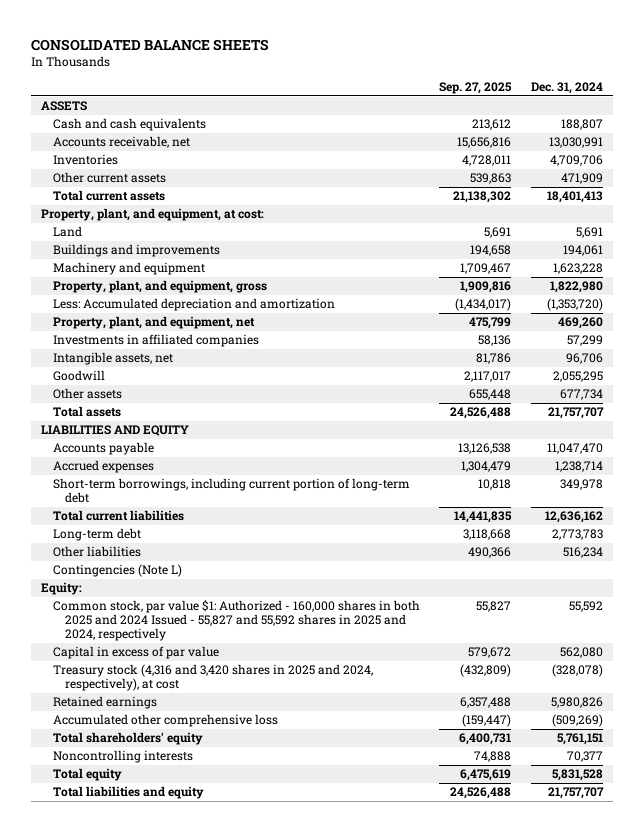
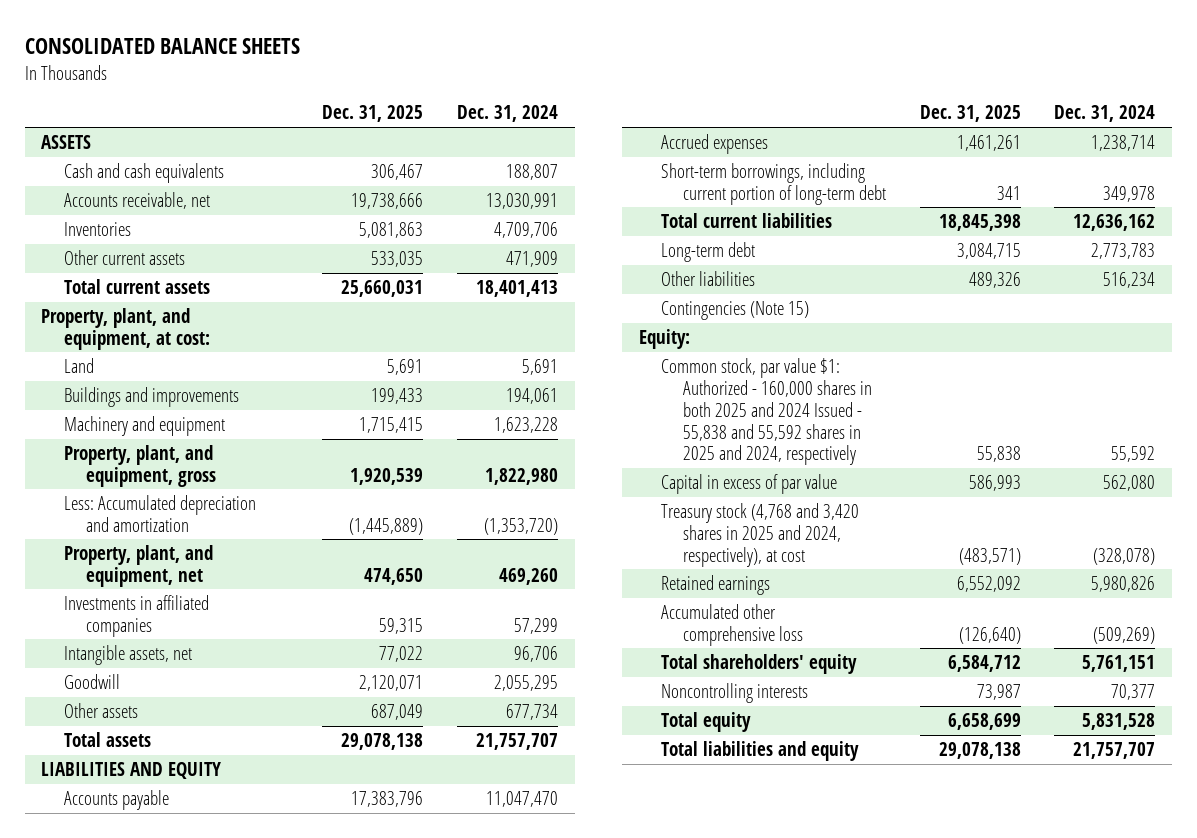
[439,82,513,95] Sep. 27, 2025 -> none
none -> [322,105,424,123] Dec. 31, 2025
[52,564,182,578] Contingencies (Note L) -> [661,301,810,321] Contingencies (Note 15)
[52,600,420,642] Common stock, par value $1: Authorized - 160,000 shares in both 2025 and 2024 Issued - 55,827 and 55,592 shares in 2025 and 2024, respectively -> [661,358,873,466] Common stock, par value $1: Authorized - 160,000 shares in both 2025 and 2024 Issued - 55,838 and 55,592 shares in 2025 and 2024, respectively
[52,664,373,692] Treasury stock (4,316 and 3,420 shares in 2025 and 2024, respectively), at cost -> [661,503,860,567] Treasury stock (4,768 and 3,420 shares in 2025 and 2024, respectively), at cost

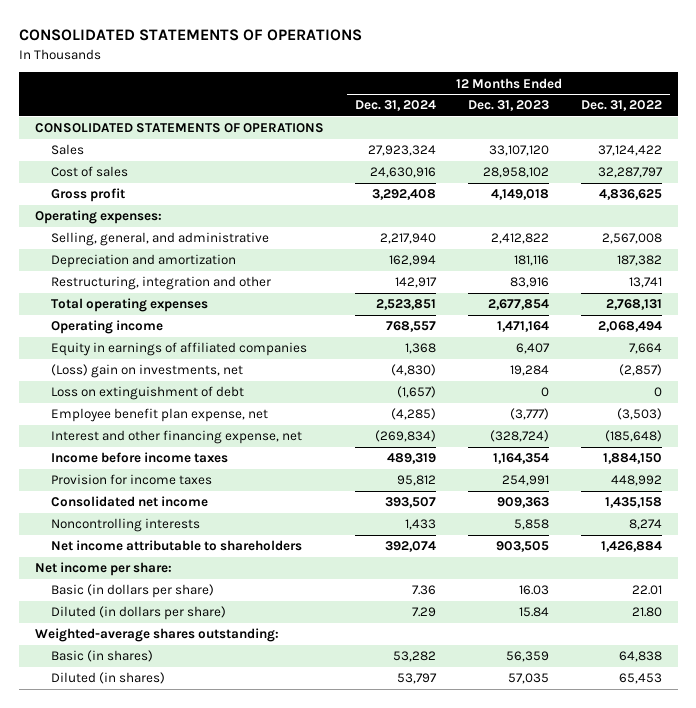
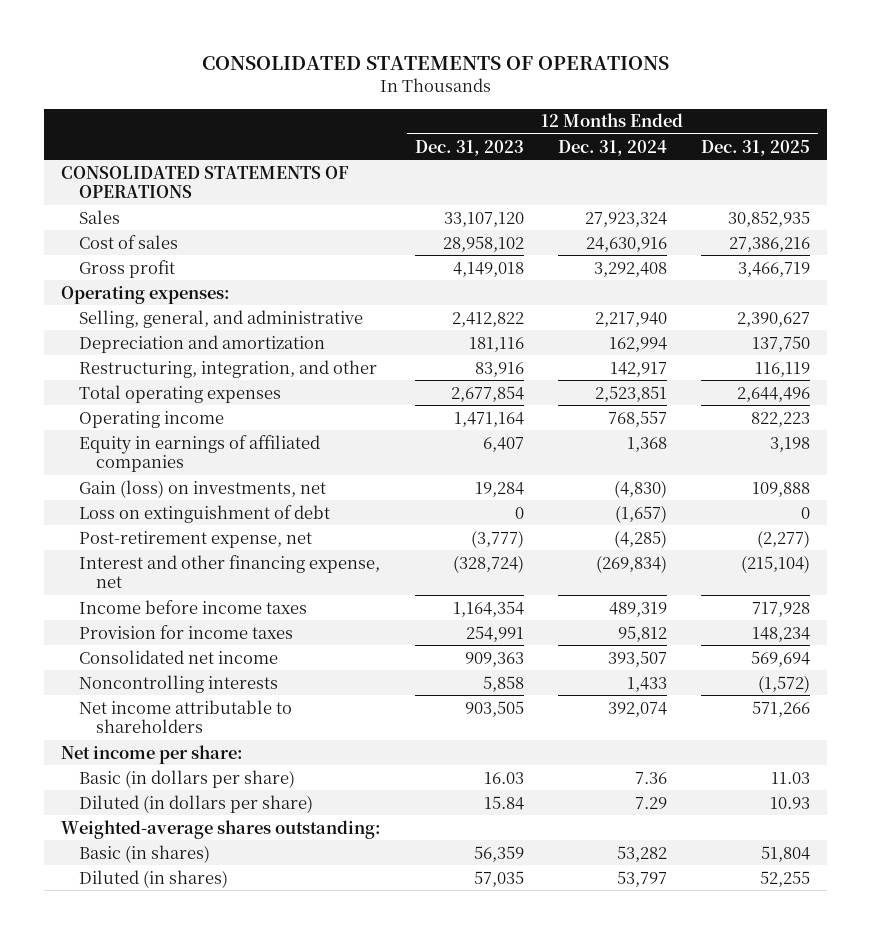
[580,100,662,112] Dec. 31, 2022 -> none
none -> [700,139,810,156] Dec. 31, 2025
[51,276,272,291] Restructuring, integration and other -> [78,359,377,378] Restructuring, integration, and other
[51,364,244,379] (Loss) gain on investments, net -> [78,479,326,498] Gain (loss) on investments, net
[51,408,269,423] Employee benefit plan expense, net -> [78,530,312,548] Post-retirement expense, net

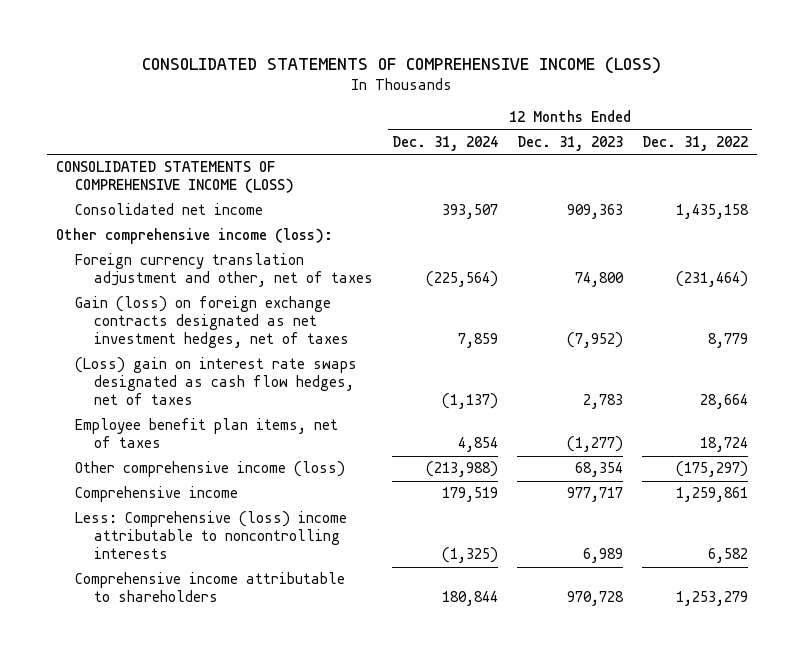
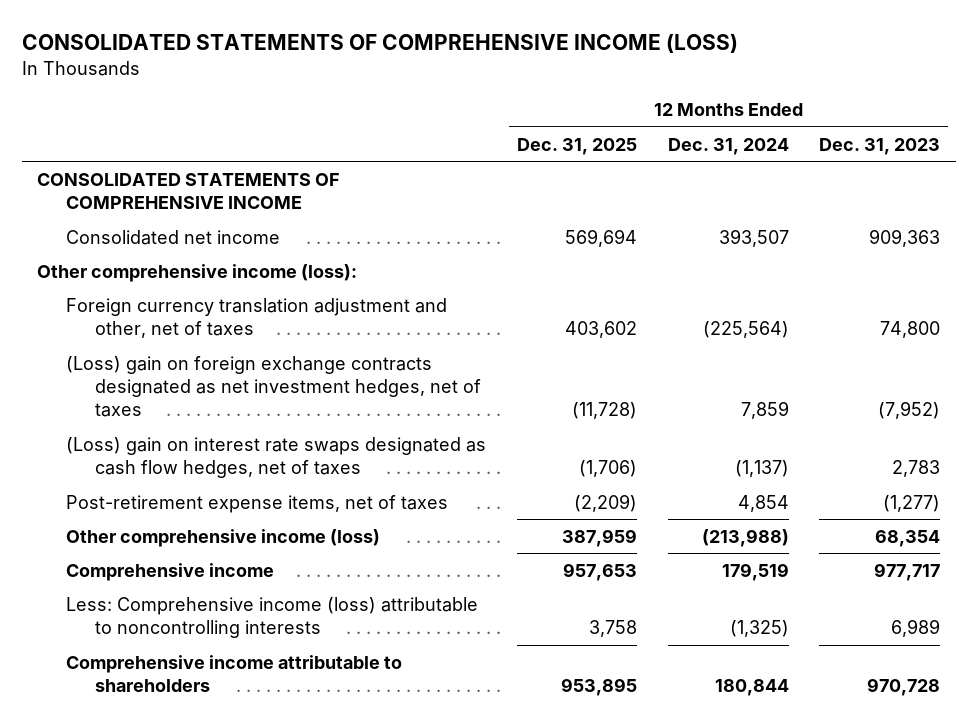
[641,135,748,151] Dec. 31, 2022 -> none
none -> [516,137,637,155] Dec. 31, 2025
[56,161,295,194] CONSOLIDATED STATEMENTS OF COMPREHENSIVE INCOME (LOSS) -> [37,172,341,210] CONSOLIDATED STATEMENTS OF COMPREHENSIVE INCOME
[75,296,350,349] Gain (loss) on foreign exchange contracts designated as net investment hedges, net of taxes -> [66,355,481,418] (Loss) gain on foreign exchange contracts designated as net investment hedges, net of taxes
[75,418,339,449] Employee benefit plan items, net of taxes -> [66,494,449,513] Post-retirement expense items, net of taxes
[75,511,348,560] Less: Comprehensive (loss) income attributable to noncontrolling interests -> [66,596,479,639] Less: Comprehensive income (loss) attributable to noncontrolling interests

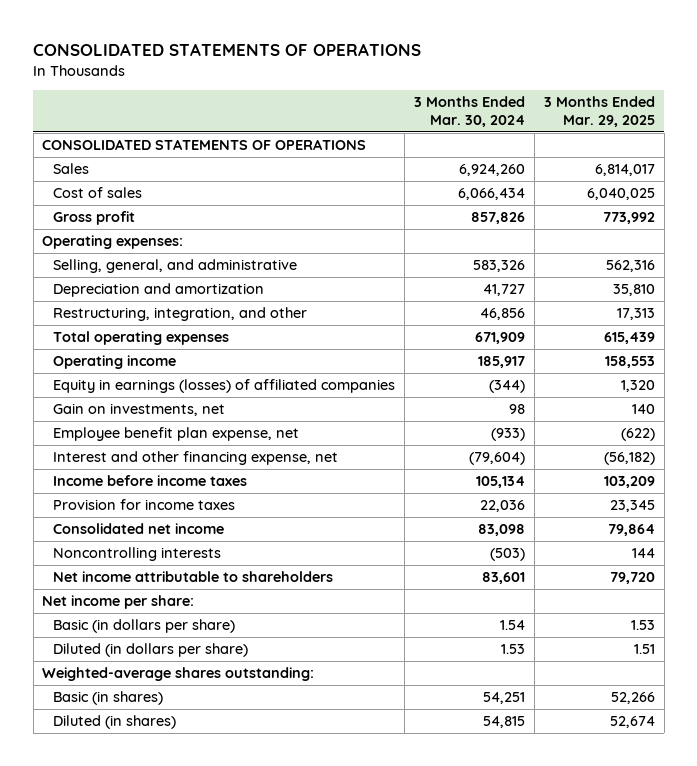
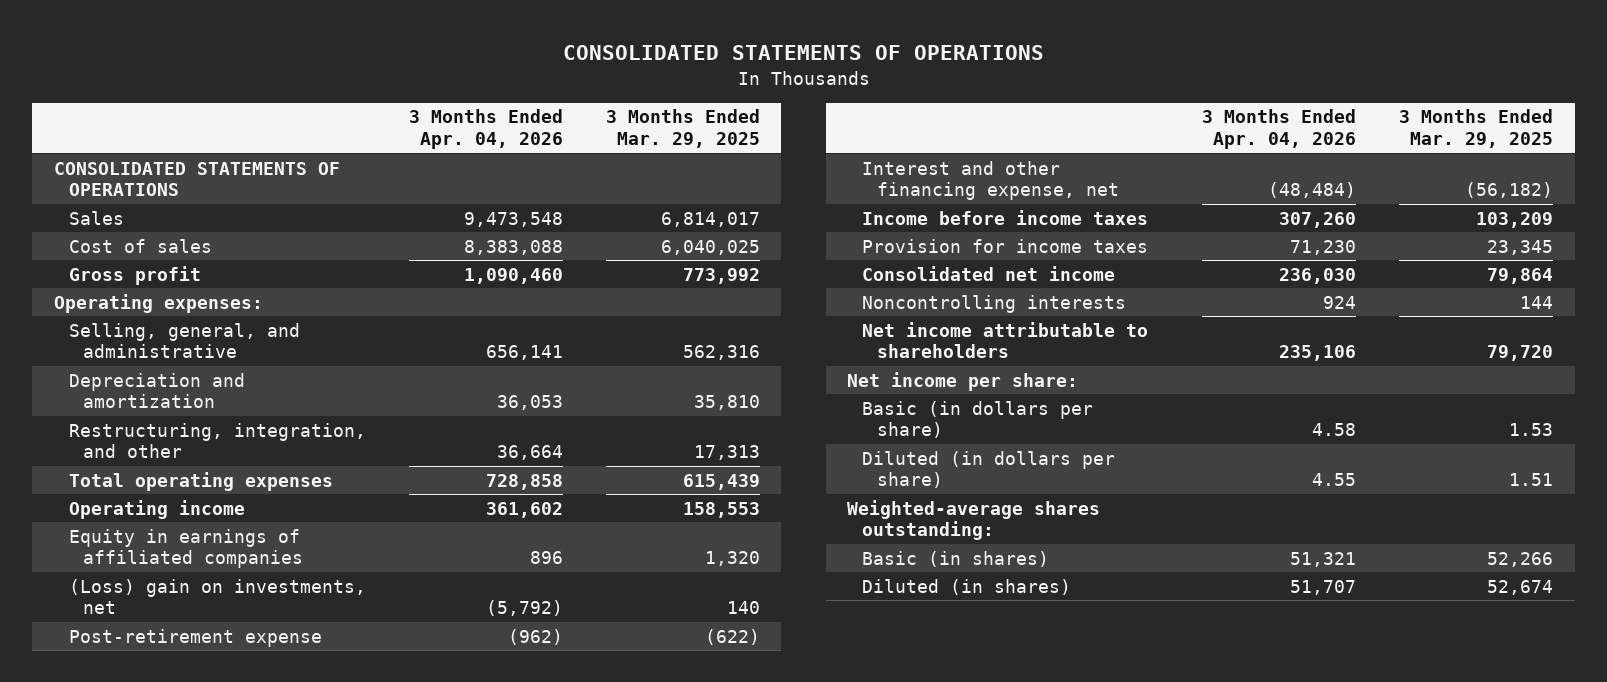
[414,96,526,127] 3 Months Ended Mar. 30, 2024 -> none
none -> [408,109,563,149] 3 Months Ended Apr. 04, 2026
[53,379,396,394] Equity in earnings (losses) of affiliated companies -> [68,528,304,569] Equity in earnings of affiliated companies
[53,403,226,417] Gain on investments, net -> [68,578,366,615] (Loss) gain on investments, net
[53,427,300,442] Employee benefit plan expense, net -> [68,628,322,647] Post-retirement expense

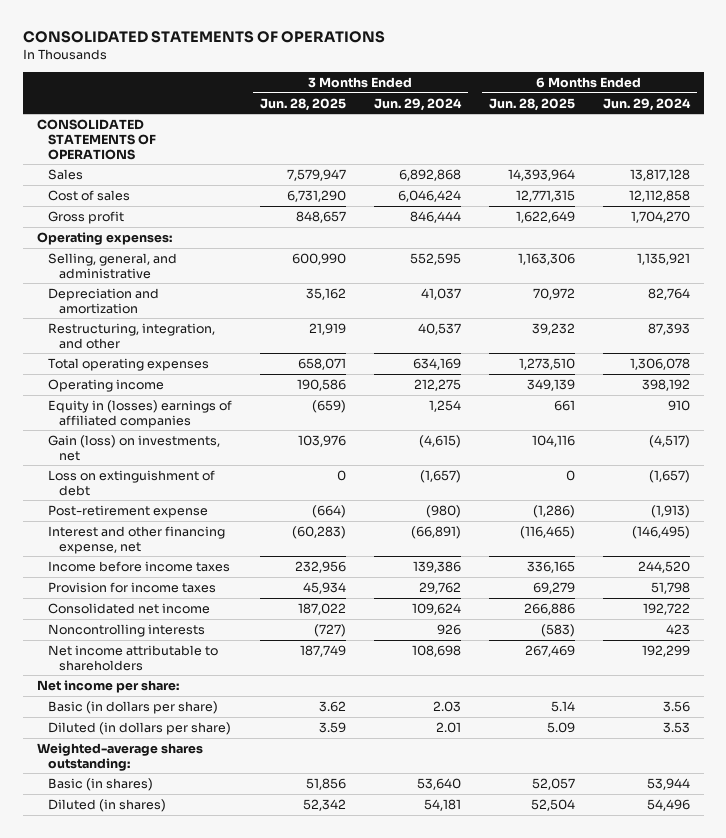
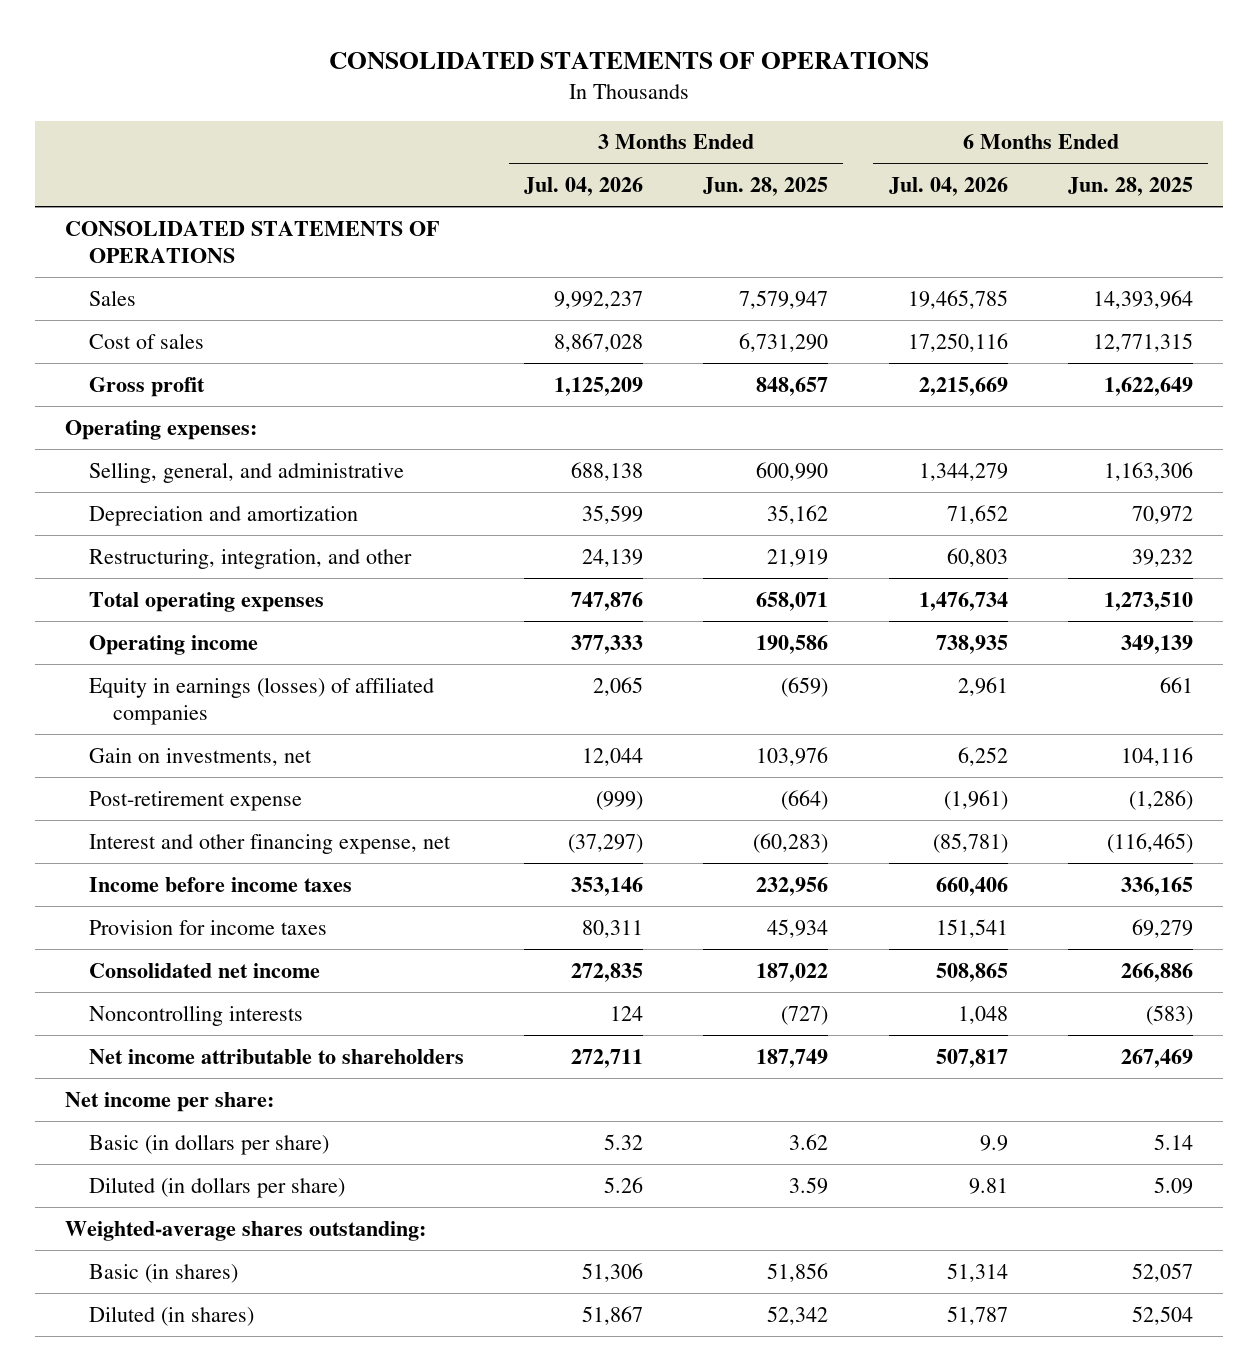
[373,97,462,111] Jun. 29, 2024 -> none
[602,97,691,111] Jun. 29, 2024 -> none
none -> [524,177,644,197] Jul. 04, 2026
none -> [888,177,1008,197] Jul. 04, 2026
[47,469,215,496] Loss on extinguishment of debt -> none
[47,399,232,428] Equity in (losses) earnings of affiliated companies -> [88,676,434,725] Equity in earnings (losses) of affiliated companies
[47,434,220,461] Gain (loss) on investments, net -> [88,747,312,766] Gain on investments, net

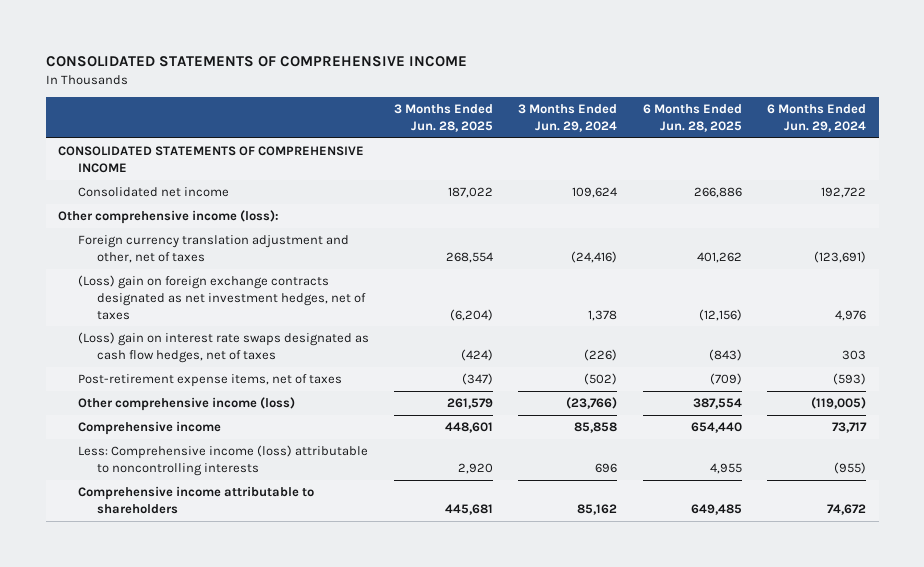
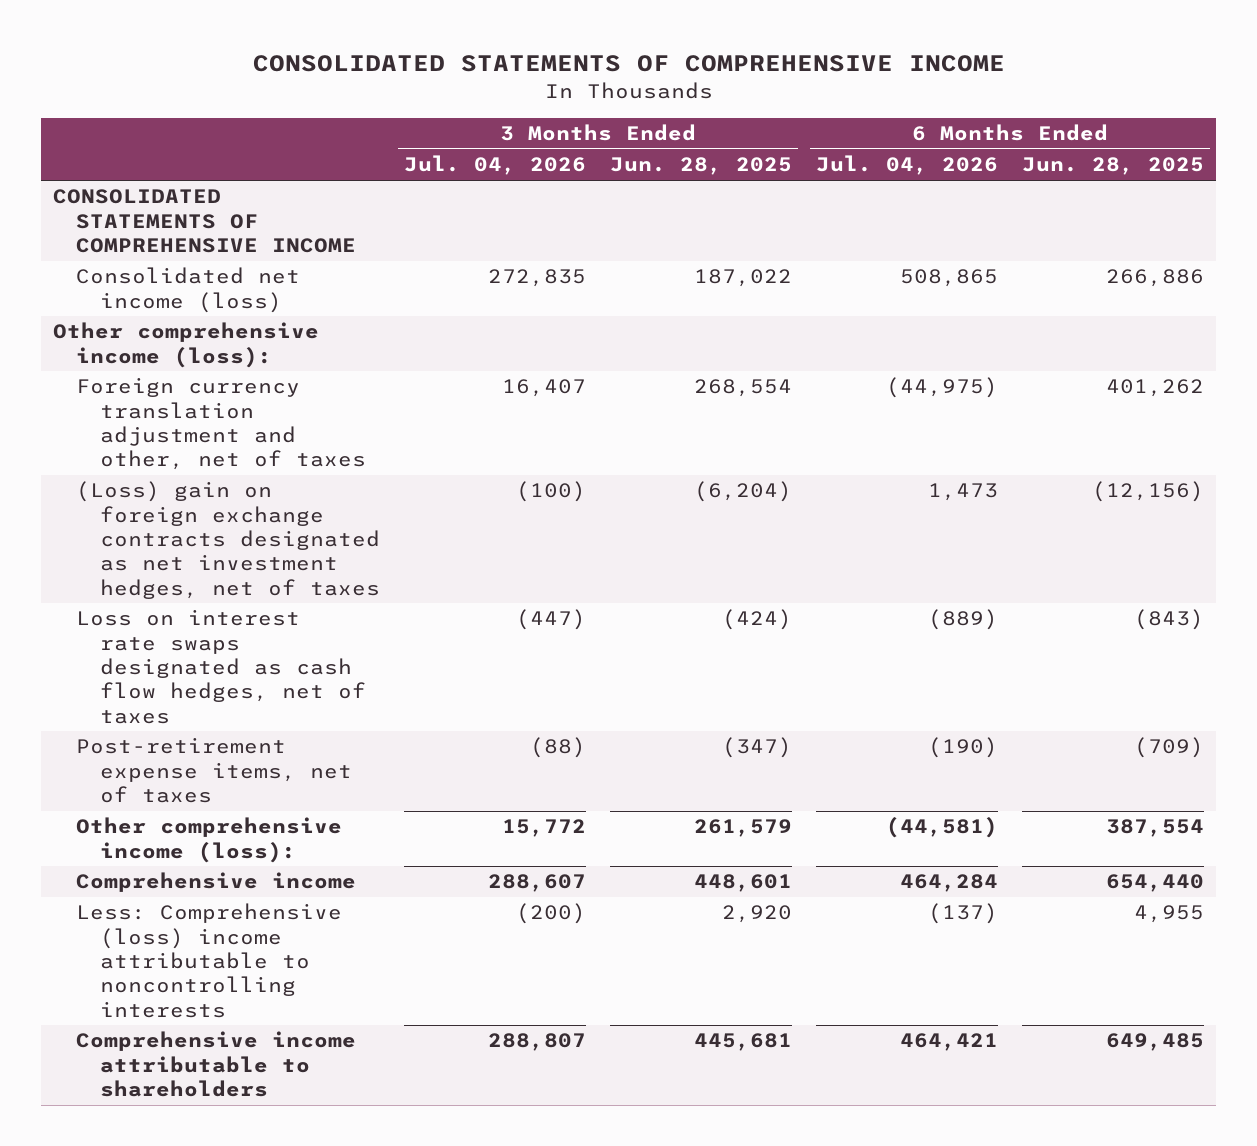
[518,104,618,132] 3 Months Ended Jun. 29, 2024 -> none
[766,104,866,132] 6 Months Ended Jun. 29, 2024 -> none
none -> [403,155,586,176] Jul. 04, 2026
none -> [816,155,999,176] Jul. 04, 2026
[77,187,229,198] Consolidated net income -> [76,267,301,313] Consolidated net income (loss)
[77,332,369,363] (Loss) gain on interest rate swaps designated as cash flow hedges, net of taxes -> [76,609,366,724] Loss on interest rate swaps designated as cash flow hedges, net of taxes
[77,397,295,412] Other comprehensive income (loss) -> [76,817,343,863] Other comprehensive income (loss):
[77,445,368,476] Less: Comprehensive income (loss) attributable to noncontrolling interests -> [76,903,343,1018] Less: Comprehensive (loss) income attributable to noncontrolling interests

